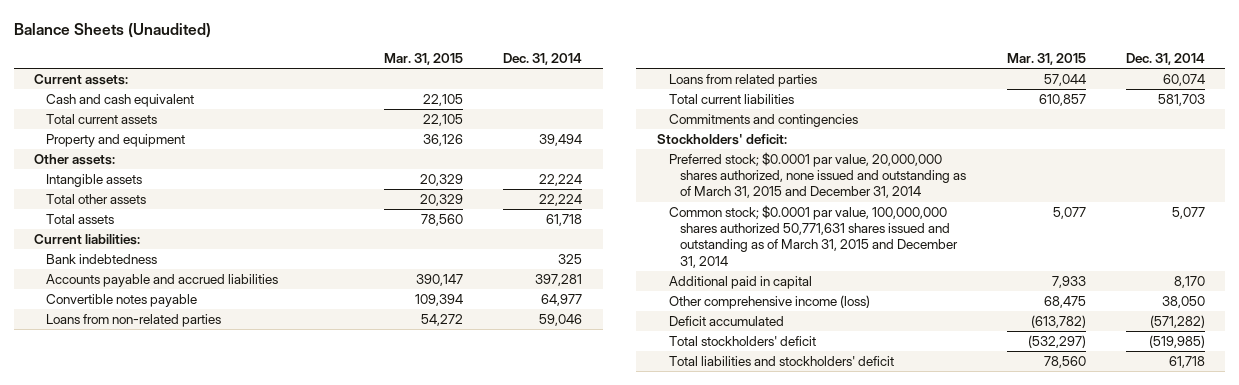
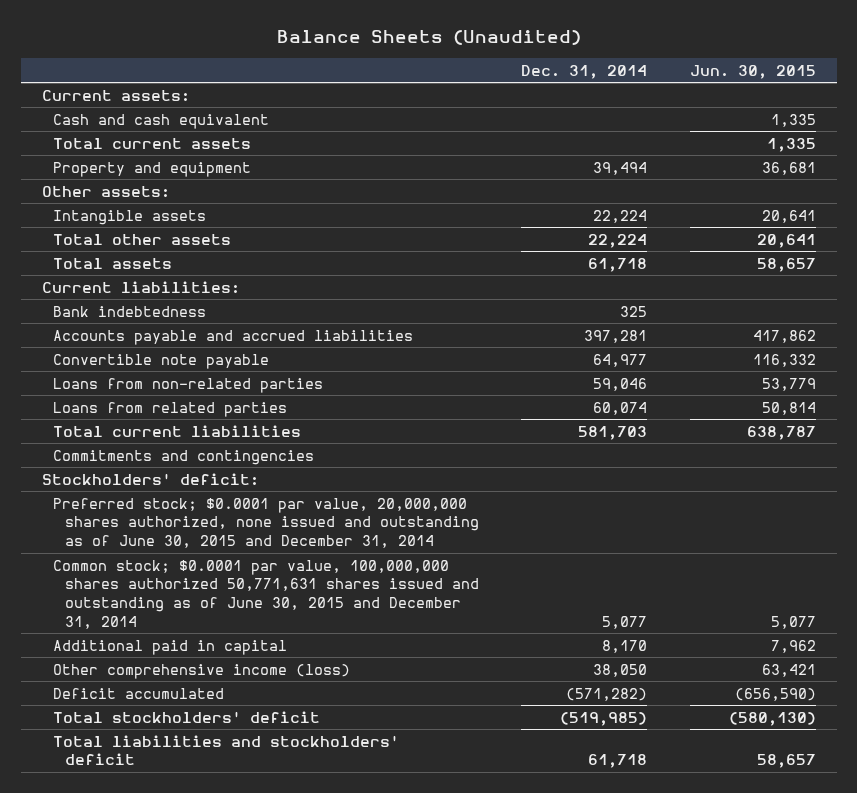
[383,53,463,66] Mar. 31, 2015 -> none
none -> [689,64,816,79] Jun. 30, 2015
[45,294,197,308] Convertible notes payable -> [53,353,270,369] Convertible note payable
[668,152,967,199] Preferred stock; $0.0001 par value, 20,000,000 shares authorized, none issued and outstanding as of March 31, 2015 and December 31, 2014 -> [53,497,480,549] Preferred stock; $0.0001 par value, 20,000,000 shares authorized, none issued and outstanding as of June 30, 2015 and December 31, 2014
[668,205,959,268] Common stock; $0.0001 par value, 100,000,000 shares authorized 50,771,631 shares issued and outstanding as of March 31, 2015 and December 31, 2014 -> [53,559,480,629] Common stock; $0.0001 par value, 100,000,000 shares authorized 50,771,631 shares issued and outstanding as of June 30, 2015 and December 31, 2014

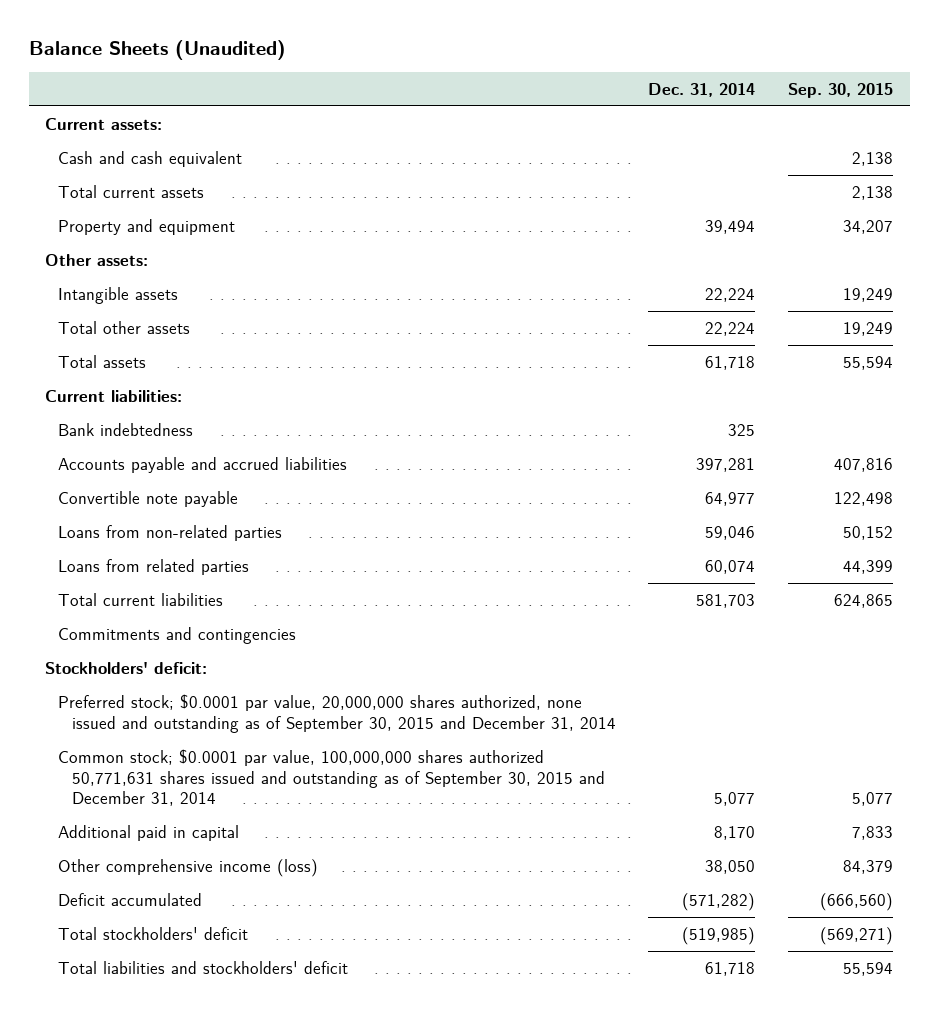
[689,64,816,79] Jun. 30, 2015 -> none
none -> [788,82,894,98] Sep. 30, 2015
[53,497,480,549] Preferred stock; $0.0001 par value, 20,000,000 shares authorized, none issued and outstanding as of June 30, 2015 and December 31, 2014 -> [58,693,616,733] Preferred stock; $0.0001 par value, 20,000,000 shares authorized, none issued and outstanding as of September 30, 2015 and December 31, 2014
[53,559,480,629] Common stock; $0.0001 par value, 100,000,000 shares authorized 50,771,631 shares issued and outstanding as of June 30, 2015 and December 31, 2014 -> [58,748,605,807] Common stock; $0.0001 par value, 100,000,000 shares authorized 50,771,631 shares issued and outstanding as of September 30, 2015 and December 31, 2014

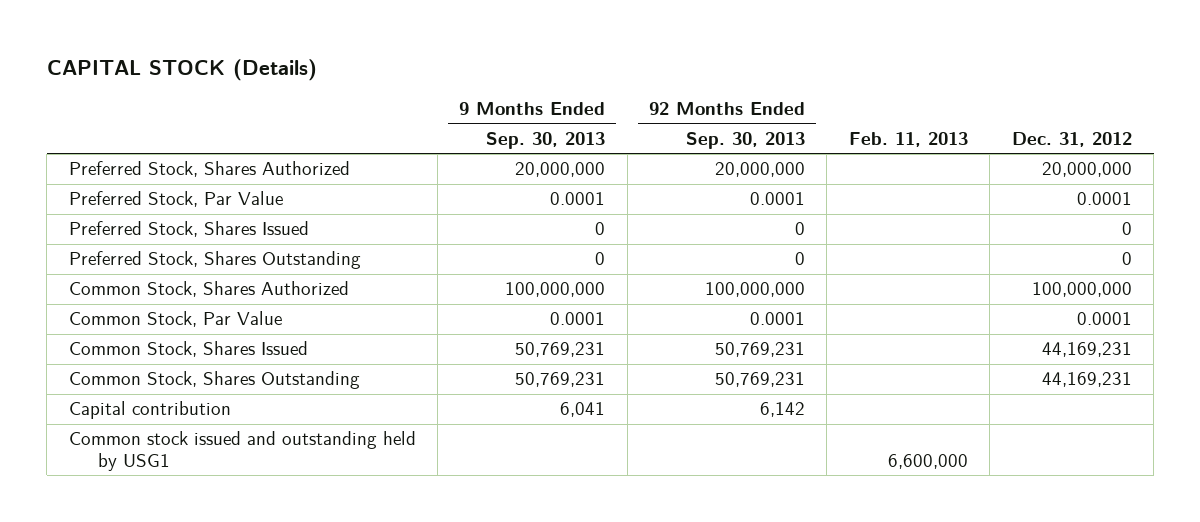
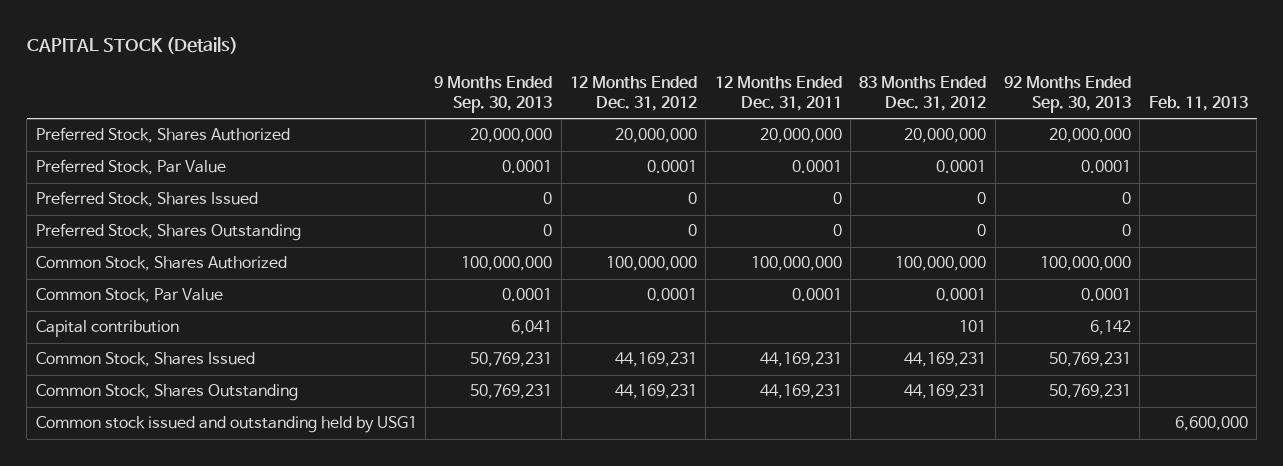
[1011,131,1132,147] Dec. 31, 2012 -> none
none -> [570,75,698,112] 12 Months Ended Dec. 31, 2012
none -> [714,75,842,112] 12 Months Ended Dec. 31, 2011
none -> [859,75,987,112] 83 Months Ended Dec. 31, 2012
[68,401,231,420] Capital contribution -> [35,320,179,338] Capital contribution

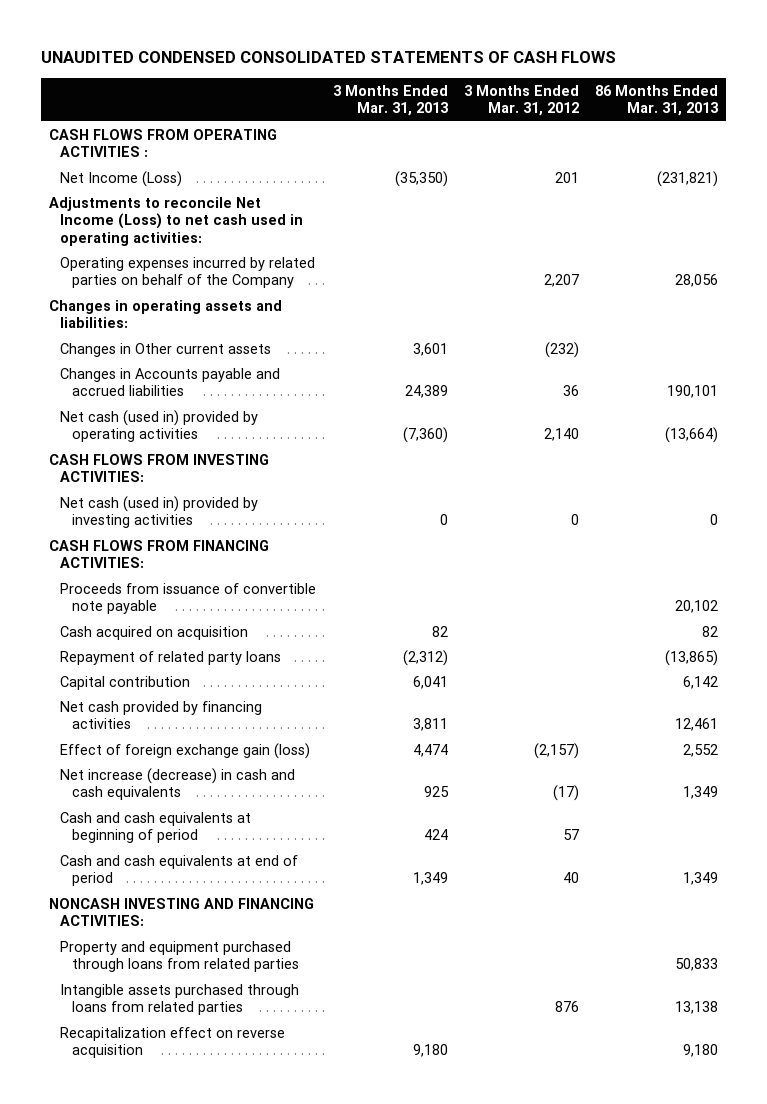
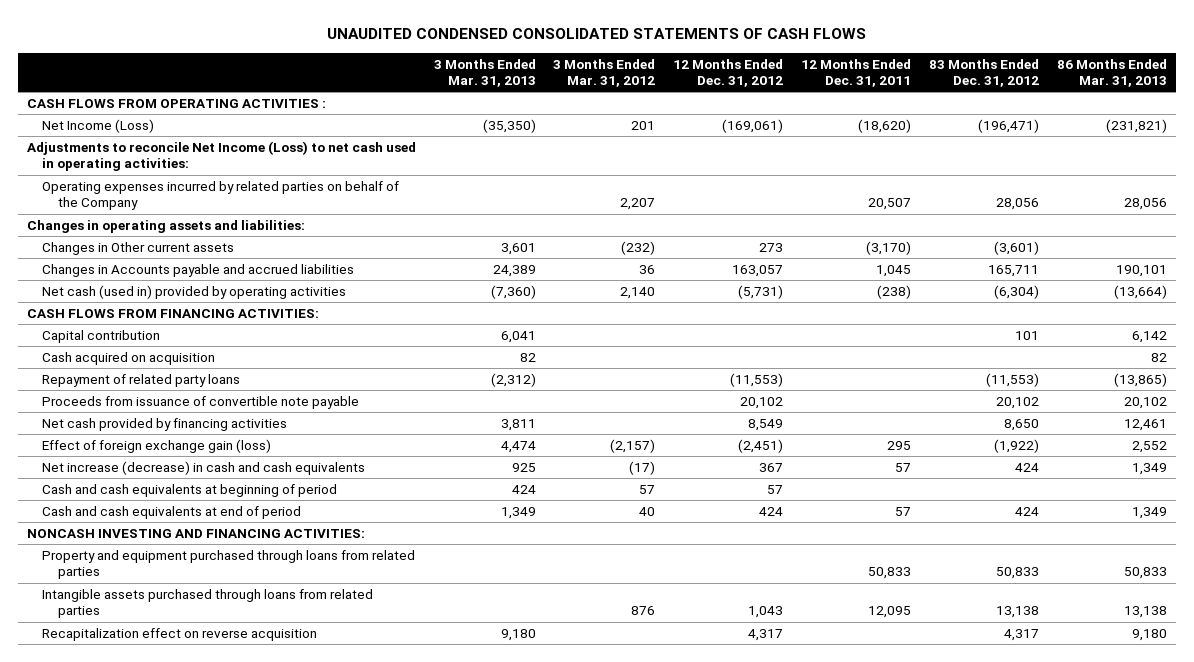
none -> [673,58,784,87] 12 Months Ended Dec. 31, 2012
none -> [801,58,912,87] 12 Months Ended Dec. 31, 2011
none -> [929,58,1040,87] 83 Months Ended Dec. 31, 2012
[48,453,269,483] CASH FLOWS FROM INVESTING ACTIVITIES: -> none
[60,495,259,529] Net cash (used in) provided by investing activities -> none
[60,675,191,690] Capital contribution -> [42,330,161,344] Capital contribution
[60,582,317,615] Proceeds from issuance of convertible note payable -> [42,396,360,410] Proceeds from issuance of convertible note payable

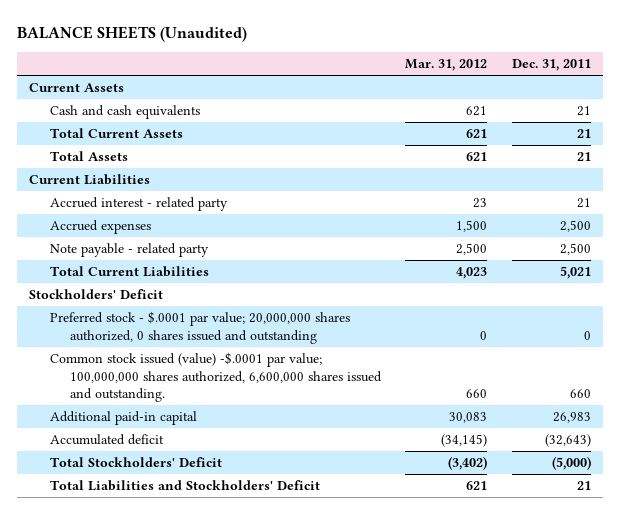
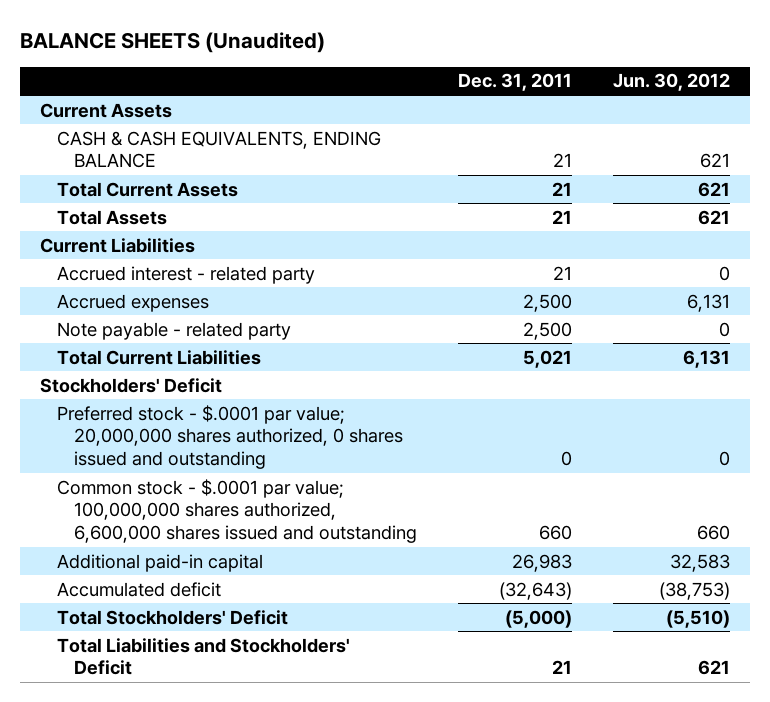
[405,59,488,72] Mar. 31, 2012 -> none
none -> [612,73,730,92] Jun. 30, 2012
[49,105,200,120] Cash and cash equivalents -> [57,130,382,169] CASH & CASH EQUIVALENTS, ENDING BALANCE
[49,352,383,403] Common stock issued (value) -$.0001 par value; 100,000,000 shares authorized, 6,600,000 shares issued and outstanding. -> [57,478,417,544] Common stock - $.0001 par value; 100,000,000 shares authorized, 6,600,000 shares issued and outstanding

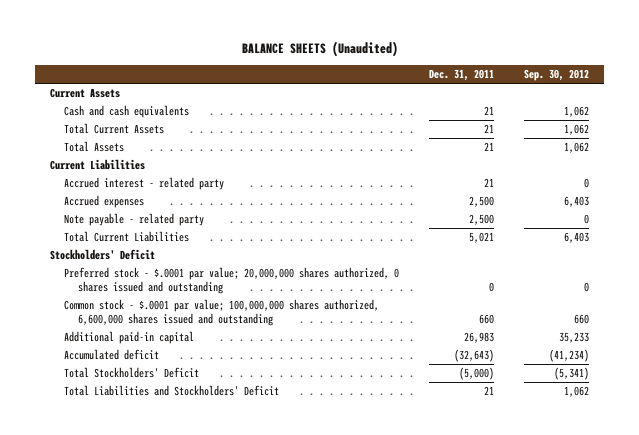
[612,73,730,92] Jun. 30, 2012 -> none
none -> [524,68,590,81] Sep. 30, 2012
[57,130,382,169] CASH & CASH EQUIVALENTS, ENDING BALANCE -> [64,105,190,119] Cash and cash equivalents

